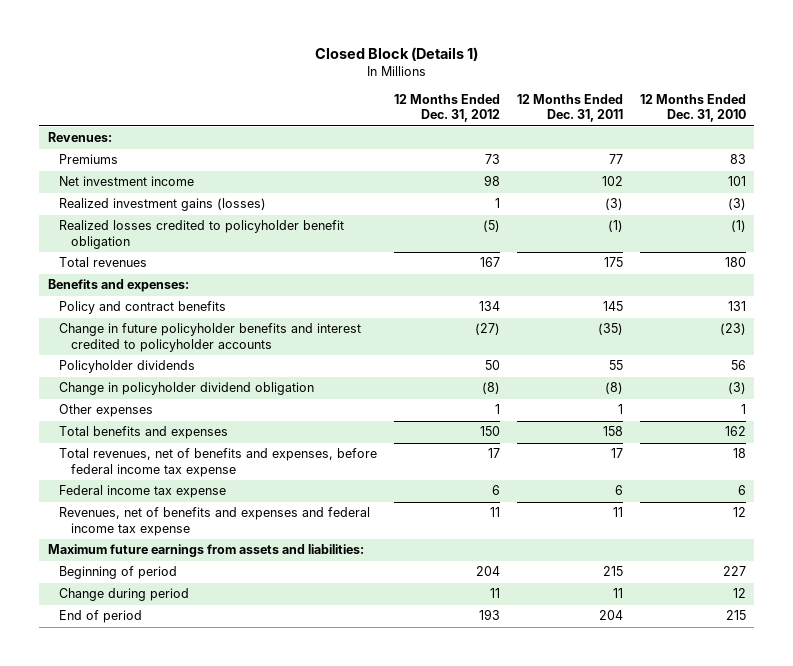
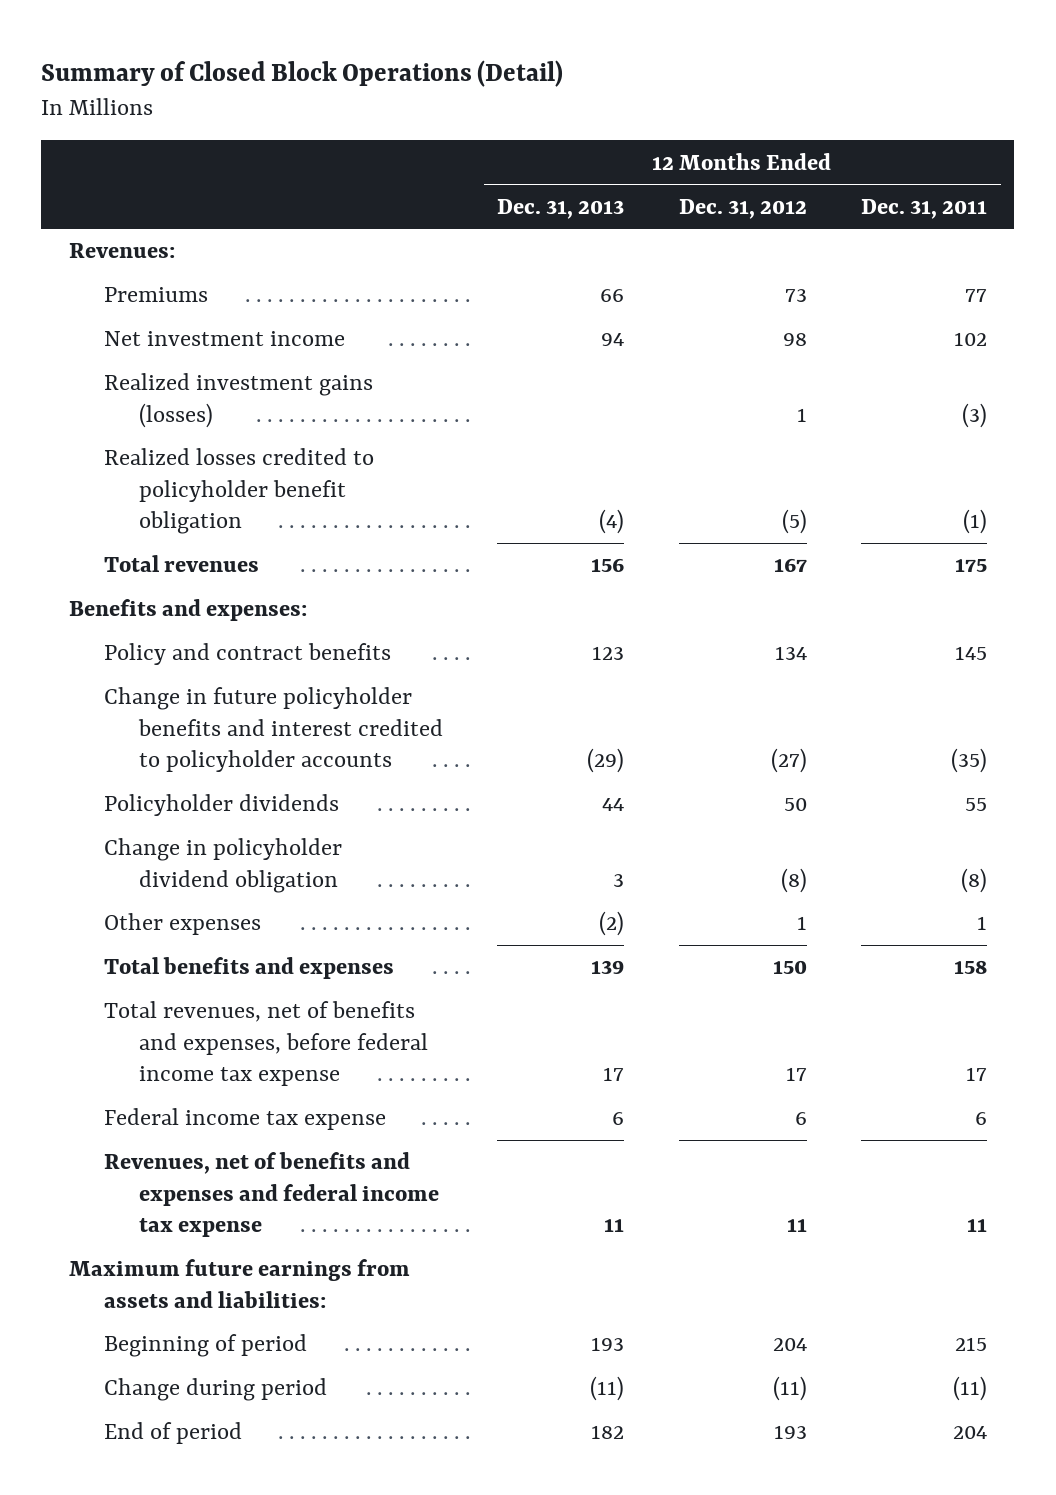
[314,46,478,61] Closed Block (Details 1) -> [41,59,564,87] Summary of Closed Block Operations (Detail)
[639,93,746,123] 12 Months Ended Dec. 31, 2010 -> none
none -> [497,198,625,219] Dec. 31, 2013
[489,588,500,599] 11 -> [772,1376,807,1402] (11)
[612,588,623,599] 11 -> [953,1376,988,1402] (11)

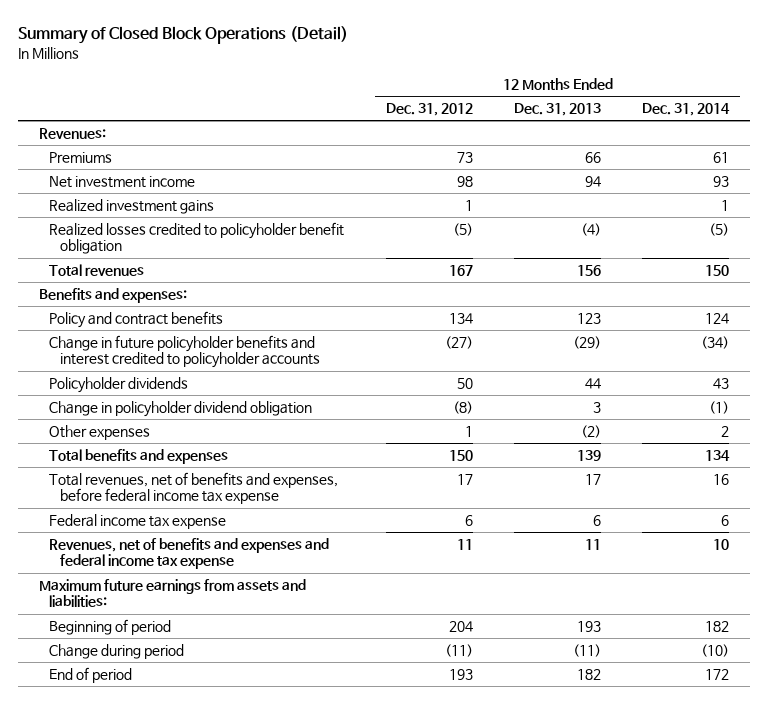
[861,198,988,219] Dec. 31, 2011 -> none
none -> [642,103,731,117] Dec. 31, 2014
[103,373,373,428] Realized investment gains (losses) -> [49,199,215,215] Realized investment gains

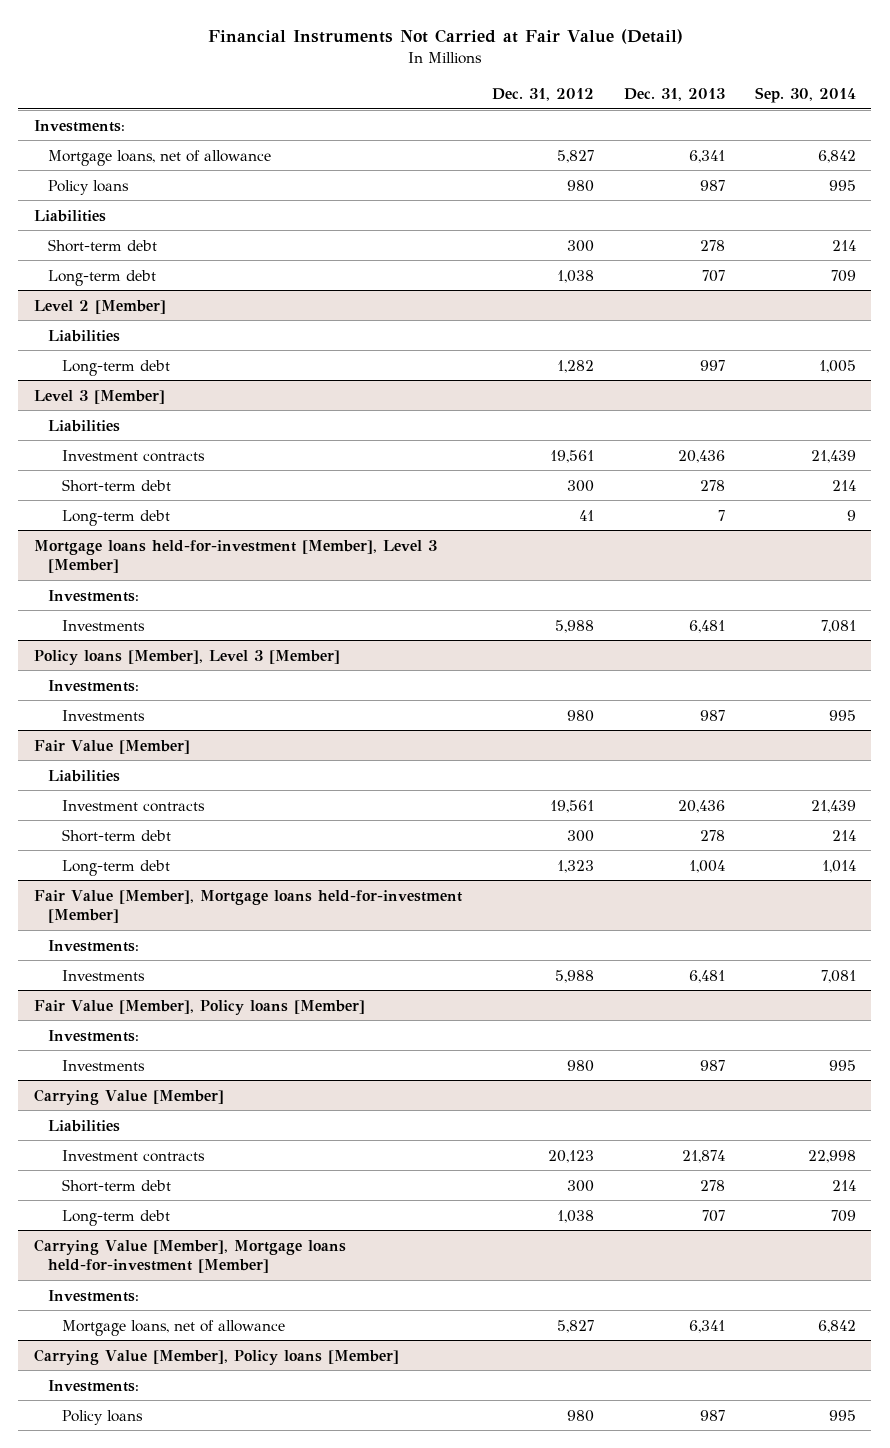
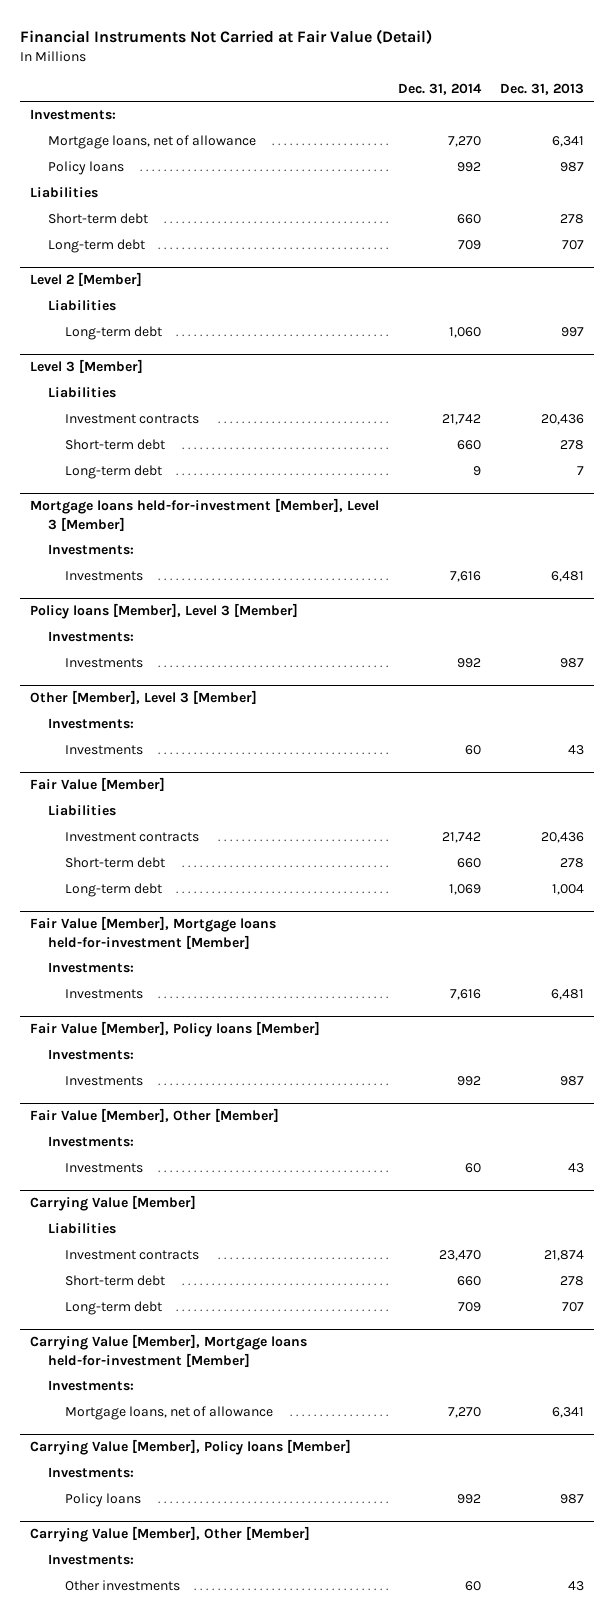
[491,88,594,102] Dec. 31, 2012 -> none
[755,87,857,104] Sep. 30, 2014 -> none
none -> [398,82,483,95] Dec. 31, 2014
none -> [30,690,258,705] Other [Member], Level 3 [Member]
none -> [47,718,134,730] Investments:
none -> [65,745,144,756] Investments
none -> [30,1108,280,1123] Fair Value [Member], Other [Member]
none -> [47,1136,134,1148] Investments:
none -> [65,1163,144,1174] Investments
none -> [30,1526,311,1543] Carrying Value [Member], Other [Member]
none -> [47,1554,134,1566] Investments:
none -> [65,1580,181,1592] Other investments

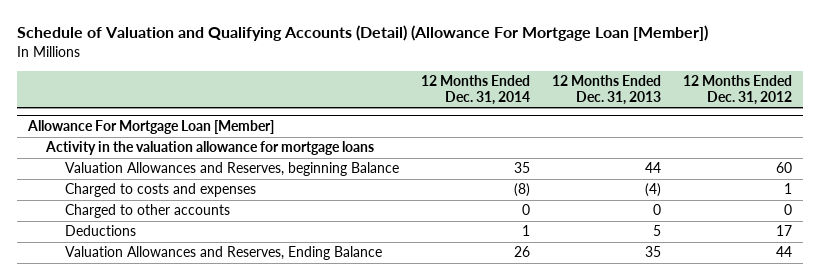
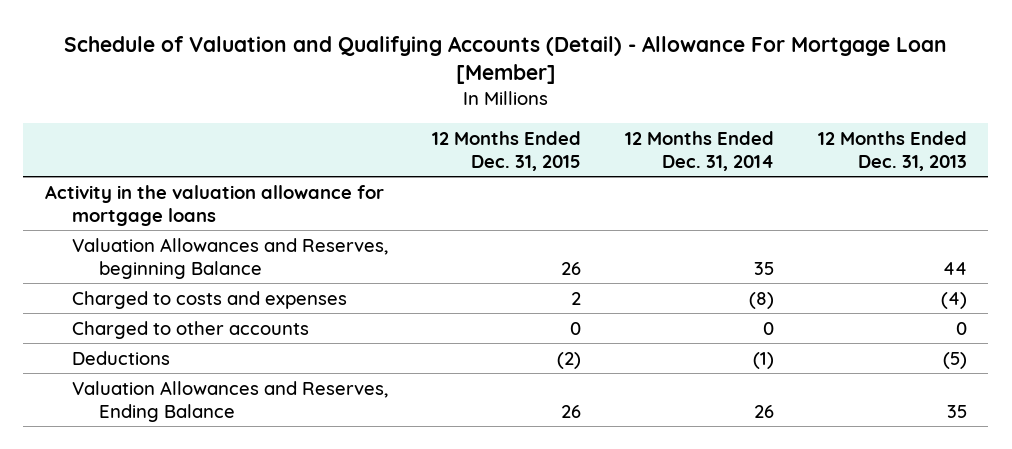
[17,25,709,42] Schedule of Valuation and Qualifying Accounts (Detail) (Allowance For Mortgage Loan [Member]) -> [63,35,947,85] Schedule of Valuation and Qualifying Accounts (Detail) - Allowance For Mortgage Loan [Member]
[682,75,792,105] 12 Months Ended Dec. 31, 2012 -> none
none -> [431,130,581,171] 12 Months Ended Dec. 31, 2015
[27,120,275,135] Allowance For Mortgage Loan [Member] -> none
[521,225,530,237] 1 -> [752,351,774,369] (1)
[652,225,661,237] 5 -> [942,351,967,369] (5)

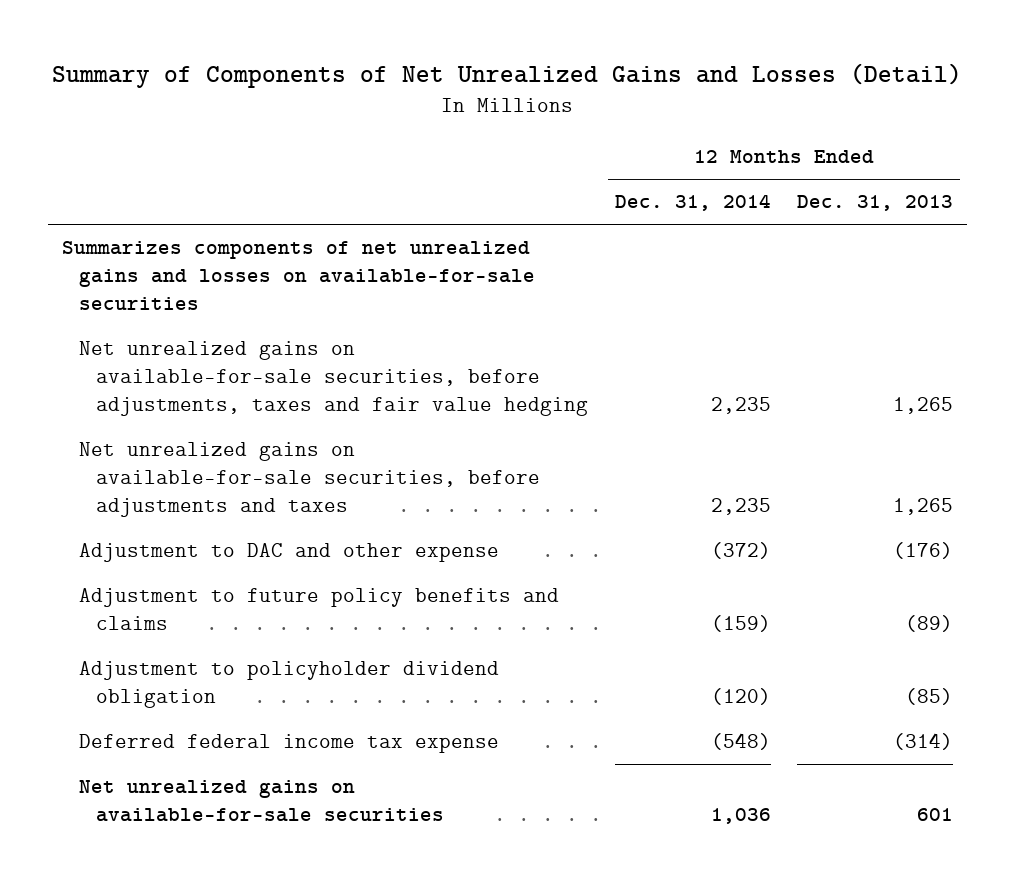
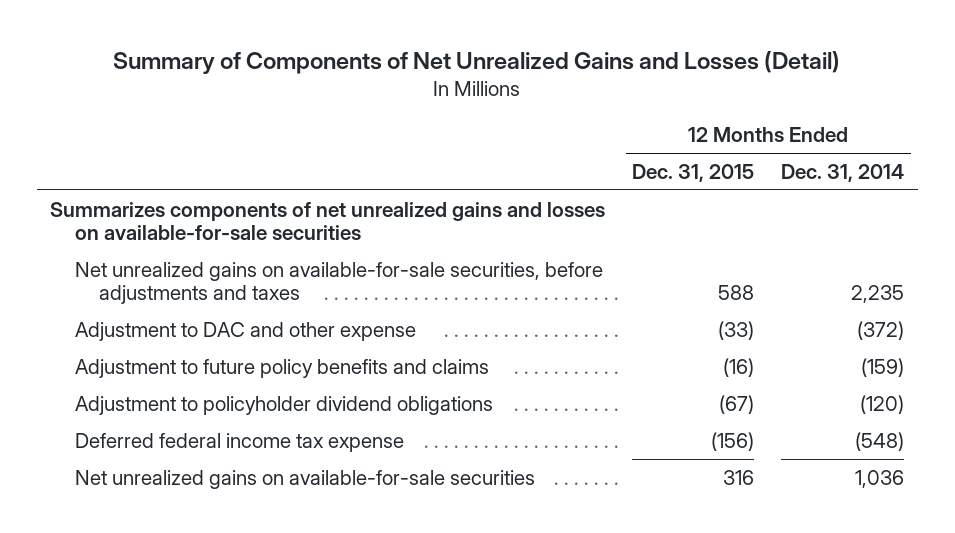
[797,195,954,212] Dec. 31, 2013 -> none
none -> [632,163,755,182] Dec. 31, 2015
[78,341,589,417] Net unrealized gains on available-for-sale securities, before adjustments, taxes and fair value hedging -> none
[78,661,499,709] Adjustment to policyholder dividend obligation -> [74,395,493,415] Adjustment to policyholder dividend obligations

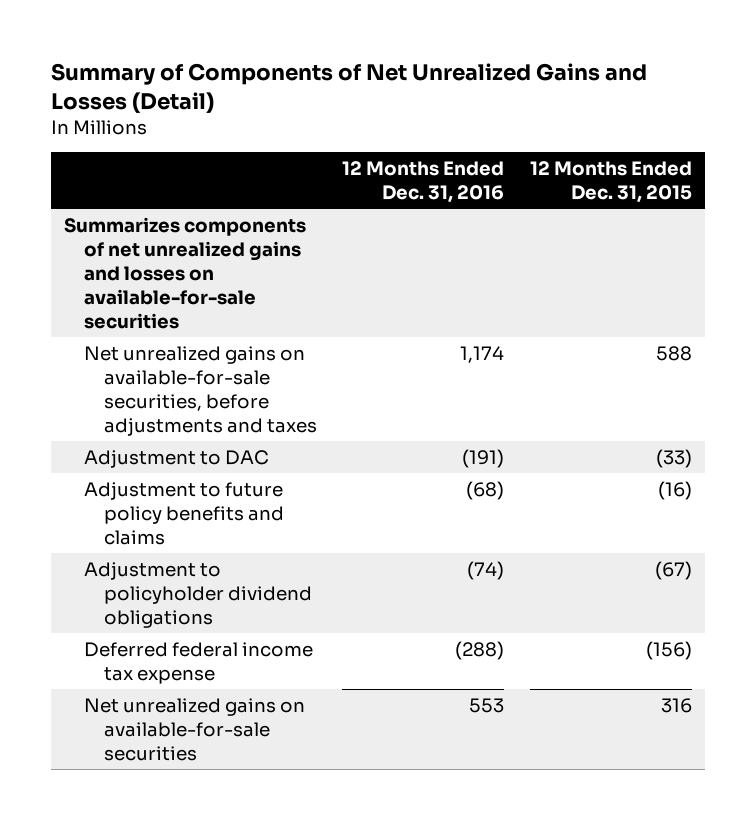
[781,163,905,182] Dec. 31, 2014 -> none
none -> [342,161,505,204] 12 Months Ended Dec. 31, 2016
[74,321,416,341] Adjustment to DAC and other expense -> [83,449,269,468] Adjustment to DAC

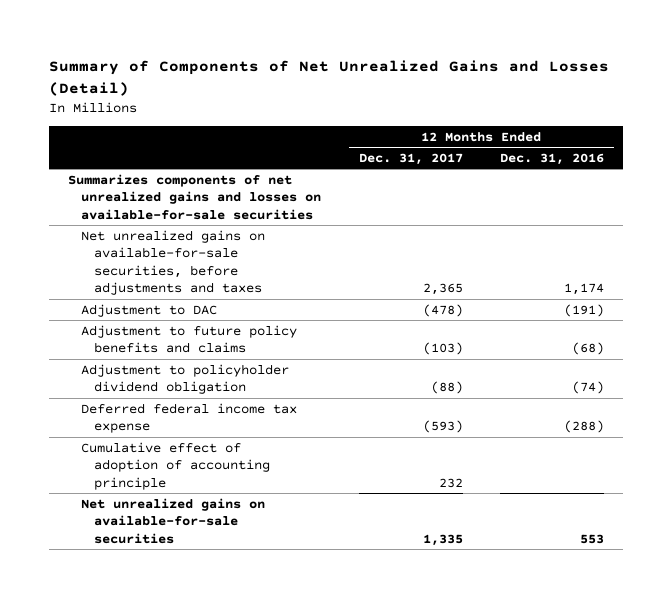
[530,161,693,204] 12 Months Ended Dec. 31, 2015 -> none
none -> [358,152,463,165] Dec. 31, 2017
[83,561,312,628] Adjustment to policyholder dividend obligations -> [81,363,290,395] Adjustment to policyholder dividend obligation
none -> [81,441,271,490] Cumulative effect of adoption of accounting principle

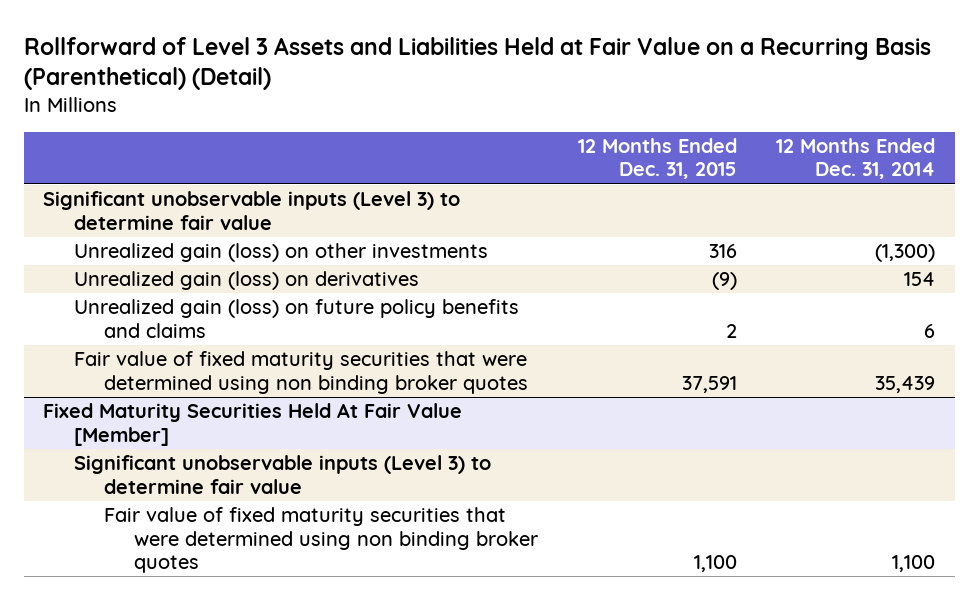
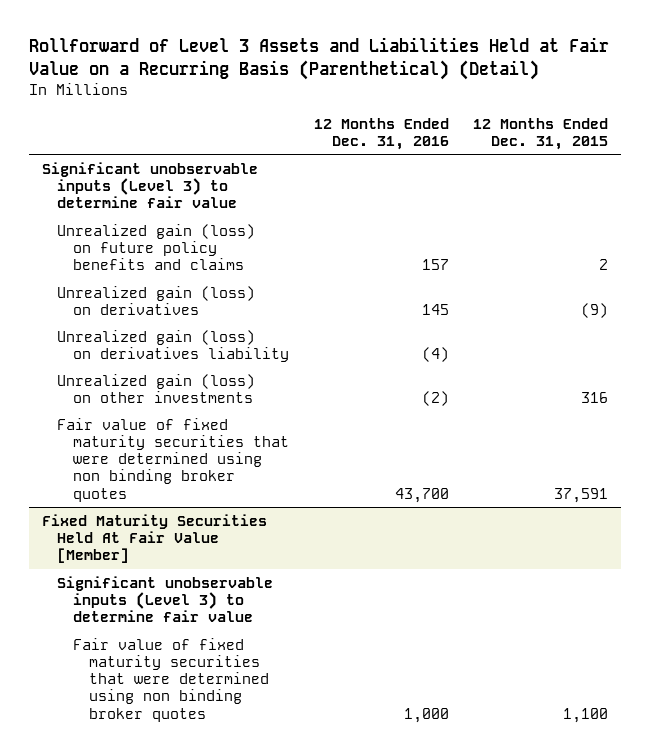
[775,138,935,180] 12 Months Ended Dec. 31, 2014 -> none
none -> [313,117,449,150] 12 Months Ended Dec. 31, 2016
[73,271,419,291] Unrealized gain (loss) on derivatives -> [57,285,256,315] Unrealized gain (loss) on derivatives
none -> [57,329,290,362] Unrealized gain (loss) on derivatives liability
[73,243,488,263] Unrealized gain (loss) on other investments -> [57,373,256,403] Unrealized gain (loss) on other investments

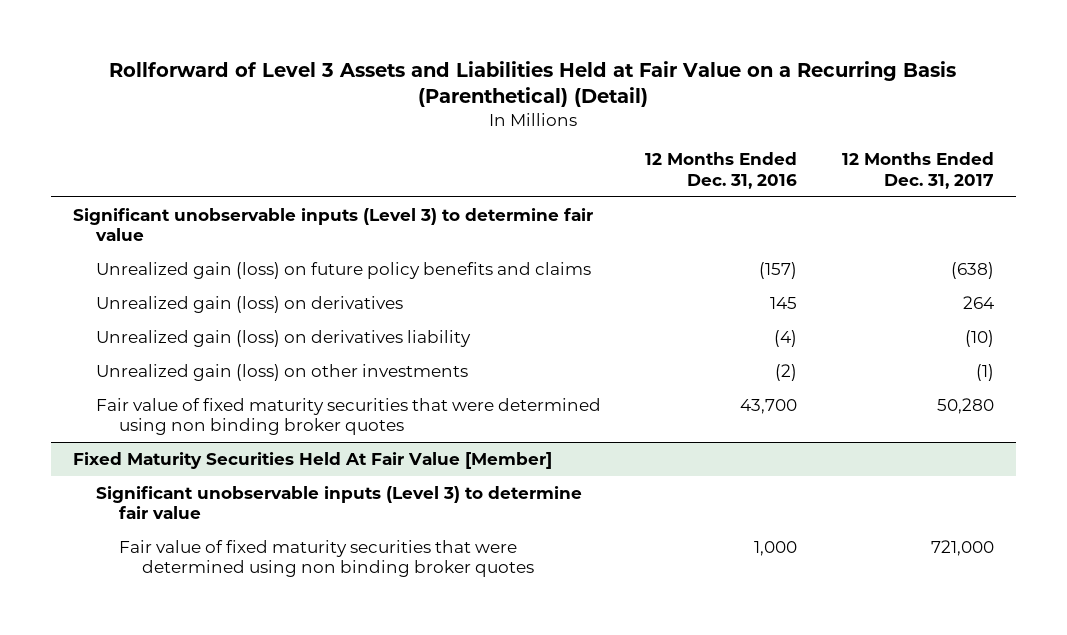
[473,117,609,150] 12 Months Ended Dec. 31, 2015 -> none
none -> [841,152,994,189] 12 Months Ended Dec. 31, 2017
[421,259,449,271] 157 -> [759,261,798,279] (157)

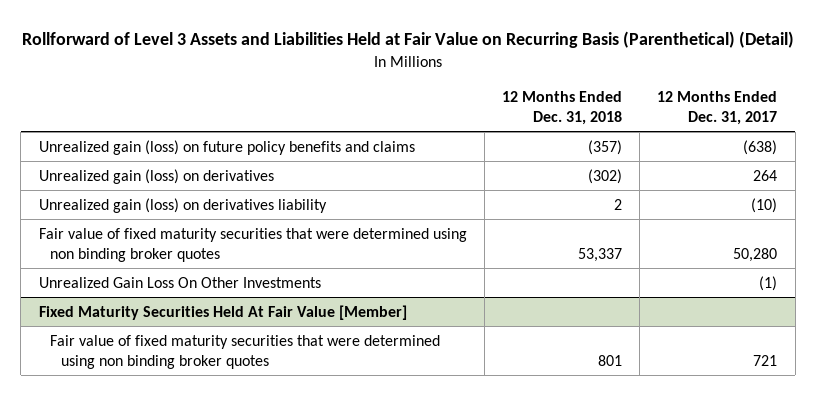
[109,60,957,107] Rollforward of Level 3 Assets and Liabilities Held at Fair Value on a Recurring Basis (Parenthetical) (Detail) -> [22,31,795,49] Rollforward of Level 3 Assets and Liabilities Held at Fair Value on Recurring Basis (Parenthetical) (Detail)
[645,152,798,189] 12 Months Ended Dec. 31, 2016 -> none
none -> [502,90,623,126] 12 Months Ended Dec. 31, 2018
[73,207,594,242] Significant unobservable inputs (Level 3) to determine fair value -> none
[95,363,468,381] Unrealized gain (loss) on other investments -> none
none -> [38,276,321,288] Unrealized Gain Loss On Other Investments
[95,485,582,520] Significant unobservable inputs (Level 3) to determine fair value -> none
[930,539,994,556] 721,000 -> [753,354,778,366] 721

